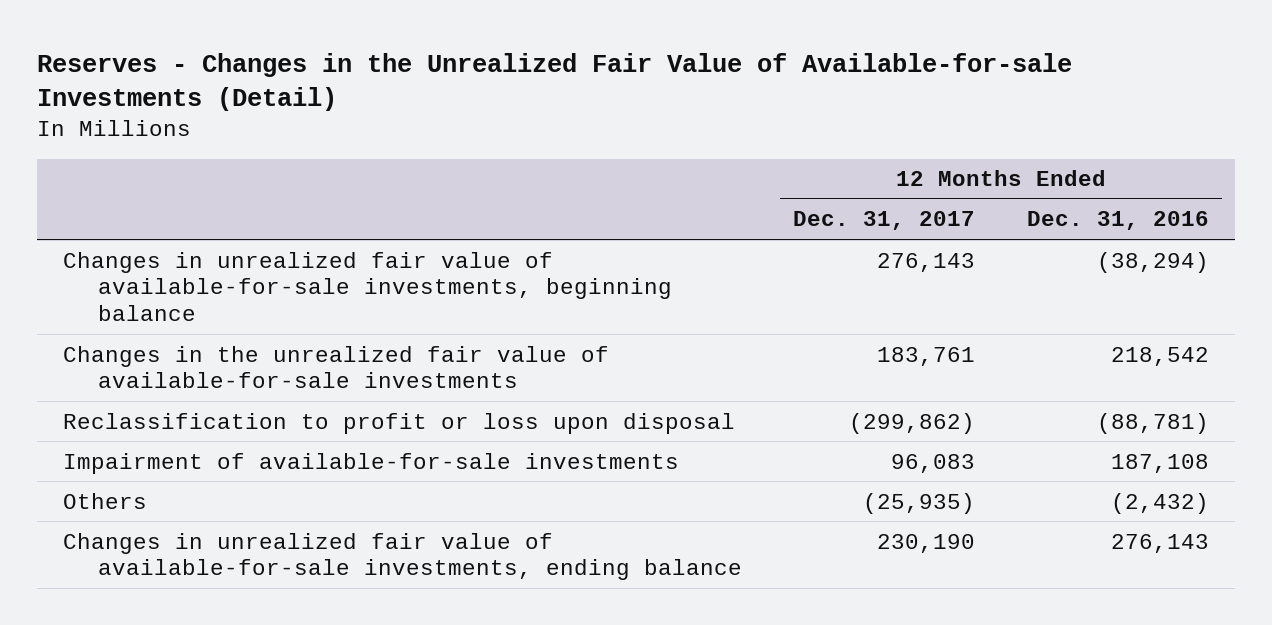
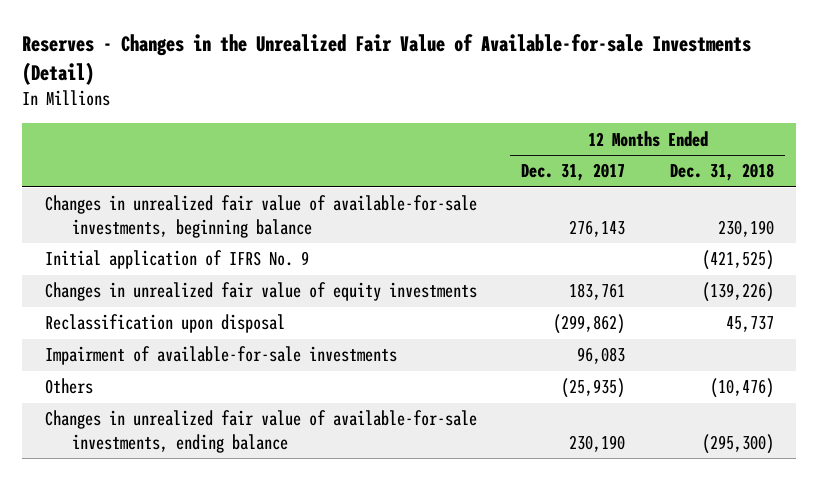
[1026,211,1209,231] Dec. 31, 2016 -> none
none -> [669,163,774,182] Dec. 31, 2018
none -> [44,250,309,270] Initial application of IFRS No. 9
[62,345,609,389] Changes in the unrealized fair value of available-for-sale investments -> [44,282,477,302] Changes in unrealized fair value of equity investments
[62,412,735,434] Reclassification to profit or loss upon disposal -> [44,314,285,334] Reclassification upon disposal

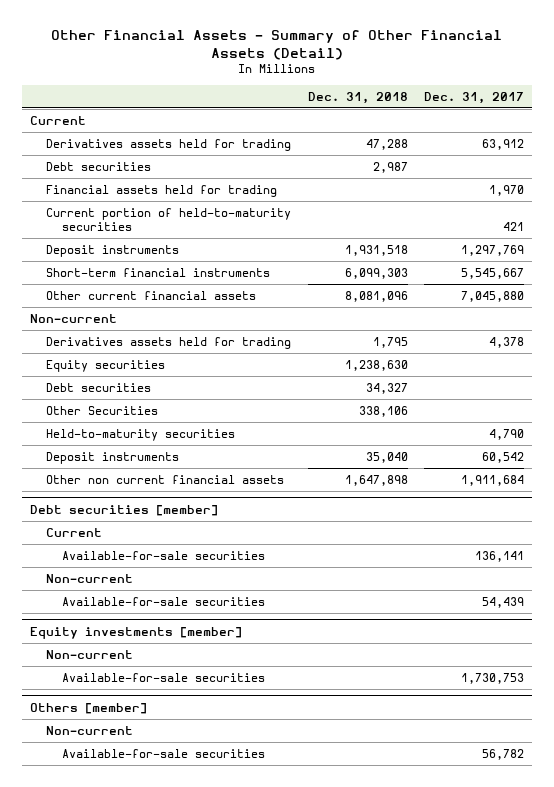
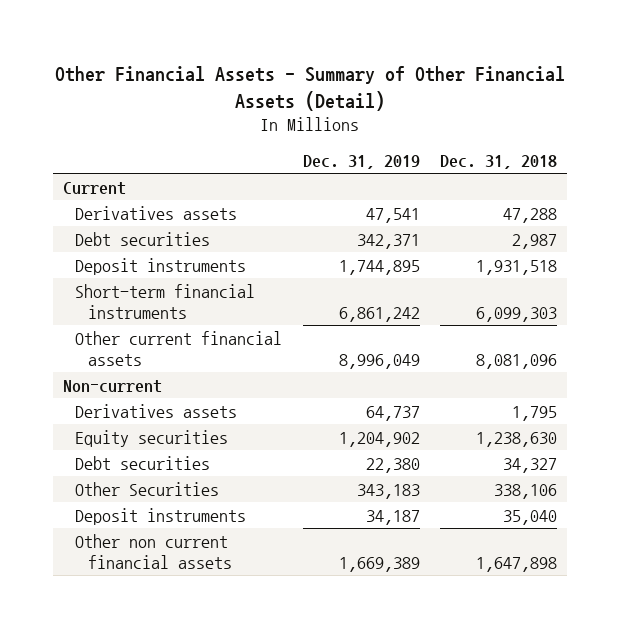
[424,91,525,104] Dec. 31, 2017 -> none
none -> [302,155,420,170] Dec. 31, 2019
[46,138,292,151] Derivatives assets held for trading -> [75,205,238,220] Derivatives assets
[46,184,278,197] Financial assets held for trading -> none
[46,207,292,231] Current portion of held-to-maturity securities -> none
[46,336,292,349] Derivatives assets held for trading -> [75,403,238,418] Derivatives assets
[46,428,236,441] Held-to-maturity securities -> none
[30,504,219,516] Debt securities [member] -> none
[46,527,103,537] Current -> none
[61,550,265,560] Available-for-sale securities -> none
[46,573,134,583] Non-current -> none
[61,596,265,606] Available-for-sale securities -> none
[30,626,243,639] Equity investments [member] -> none
[46,649,134,659] Non-current -> none
[61,672,265,682] Available-for-sale securities -> none
[30,702,148,714] Others [member] -> none
[46,725,134,735] Non-current -> none
[61,748,265,758] Available-for-sale securities -> none

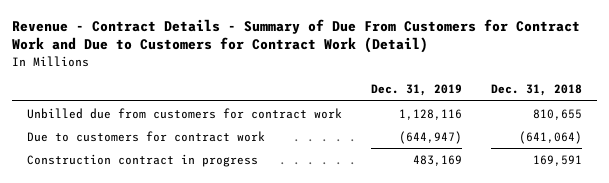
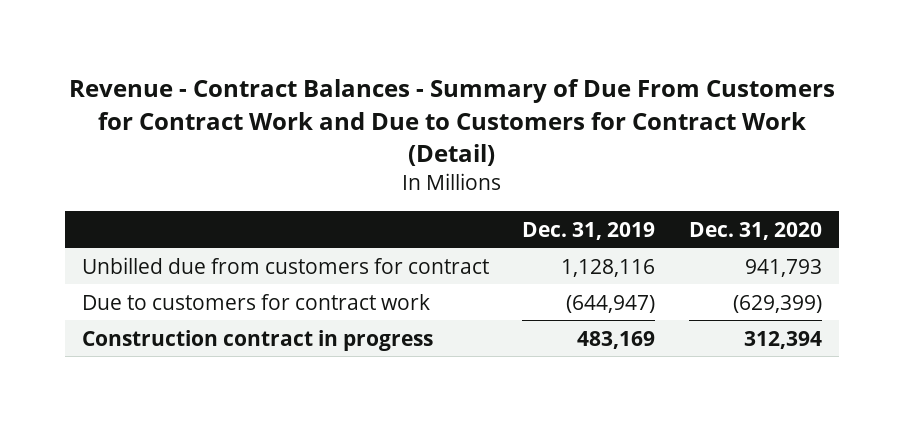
[11,18,580,54] Revenue - Contract Details - Summary of Due From Customers for Contract Work and Due to Customers for Contract Work (Detail) -> [68,79,835,167] Revenue - Contract Balances - Summary of Due From Customers for Contract Work and Due to Customers for Contract Work (Detail)
[491,84,583,97] Dec. 31, 2018 -> none
none -> [688,221,822,240] Dec. 31, 2020
[26,107,342,119] Unbilled due from customers for contract work -> [81,256,489,274] Unbilled due from customers for contract

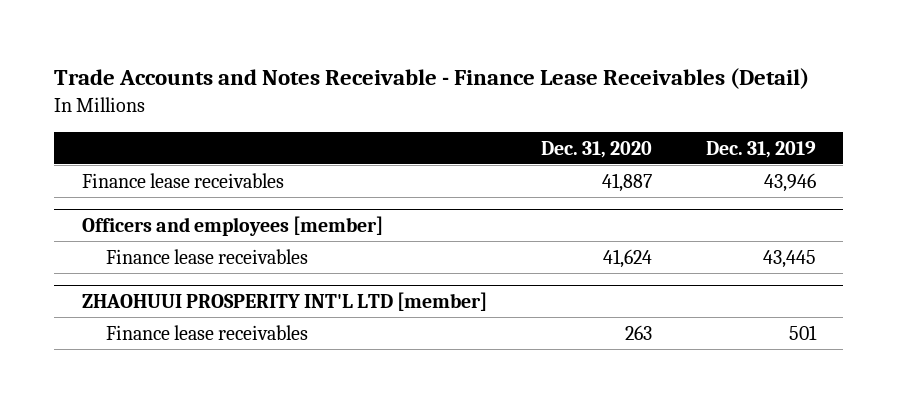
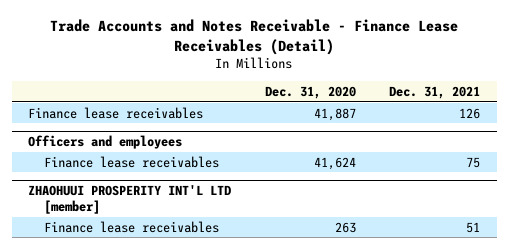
[705,140,816,158] Dec. 31, 2019 -> none
none -> [389,85,481,99] Dec. 31, 2021
[81,216,383,237] Officers and employees [member] -> [28,134,183,149] Officers and employees

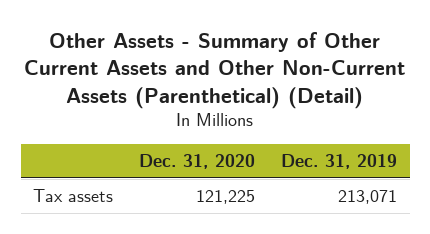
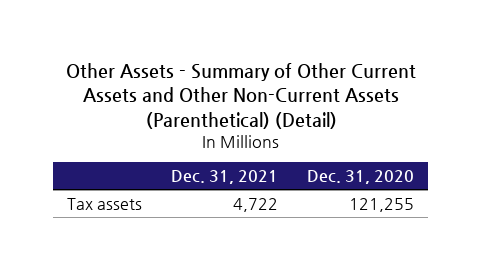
[280,154,397,170] Dec. 31, 2019 -> none
none -> [171,170,279,185] Dec. 31, 2021
[196,190,256,205] 121,225 -> [348,197,414,212] 121,255

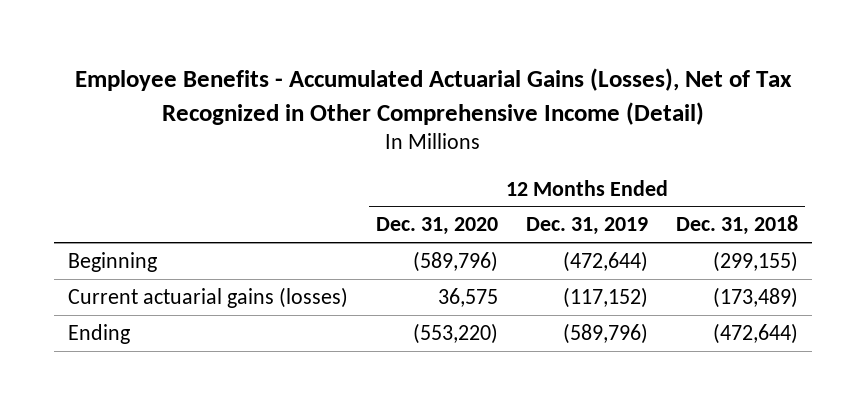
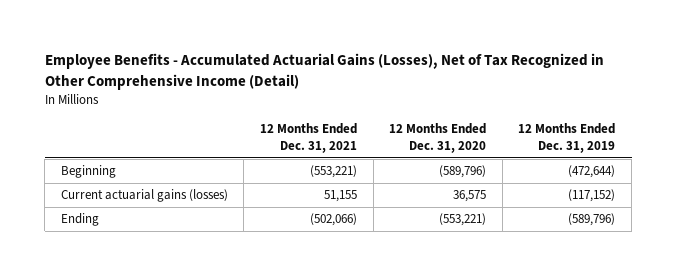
[676,215,799,236] Dec. 31, 2018 -> none
none -> [259,123,357,154] 12 Months Ended Dec. 31, 2021
[413,322,499,344] (553,220) -> [439,213,487,227] (553,221)

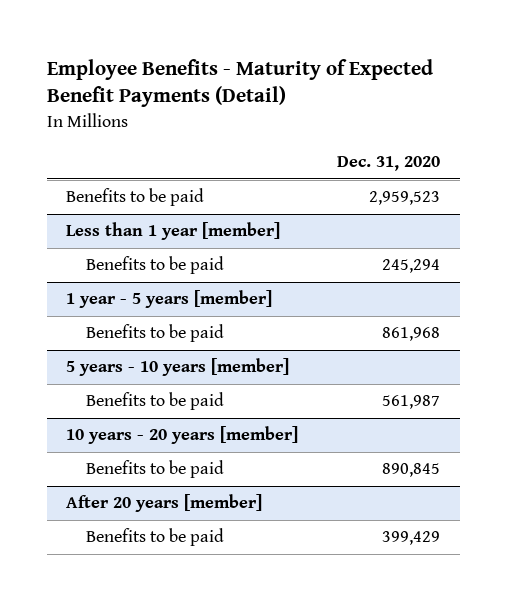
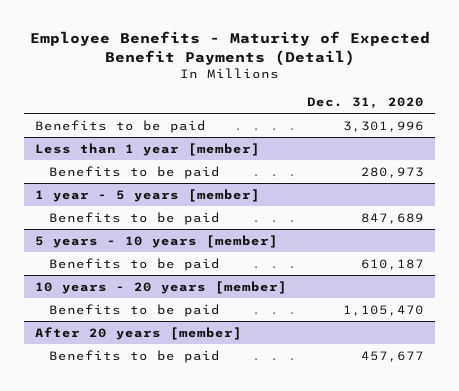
[369,191,441,206] 2,959,523 -> [343,120,425,132] 3,301,996
[382,259,441,274] 245,294 -> [361,166,425,178] 280,973
[382,327,441,342] 861,968 -> [361,212,425,224] 847,689
[382,395,441,410] 561,987 -> [361,258,425,270] 610,187
[382,463,441,478] 890,845 -> [343,304,425,316] 1,105,470
[382,531,441,546] 399,429 -> [361,350,425,362] 457,677

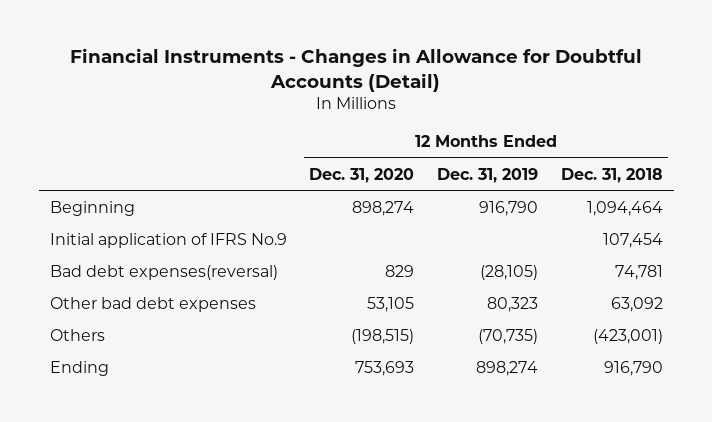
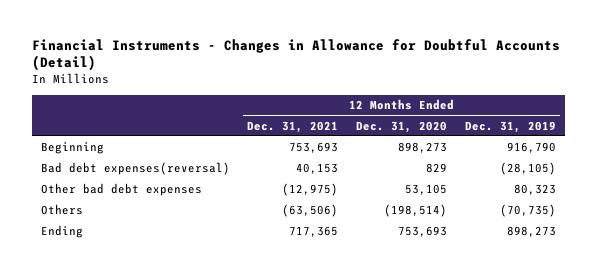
[560,167,663,183] Dec. 31, 2018 -> none
none -> [247,120,339,133] Dec. 31, 2021
[49,232,287,248] Initial application of IFRS No.9 -> none
[352,200,415,216] 898,274 -> [398,142,448,154] 898,273
[351,328,415,344] (198,515) -> [384,204,448,218] (198,514)
[475,360,538,376] 898,274 -> [506,226,556,238] 898,273

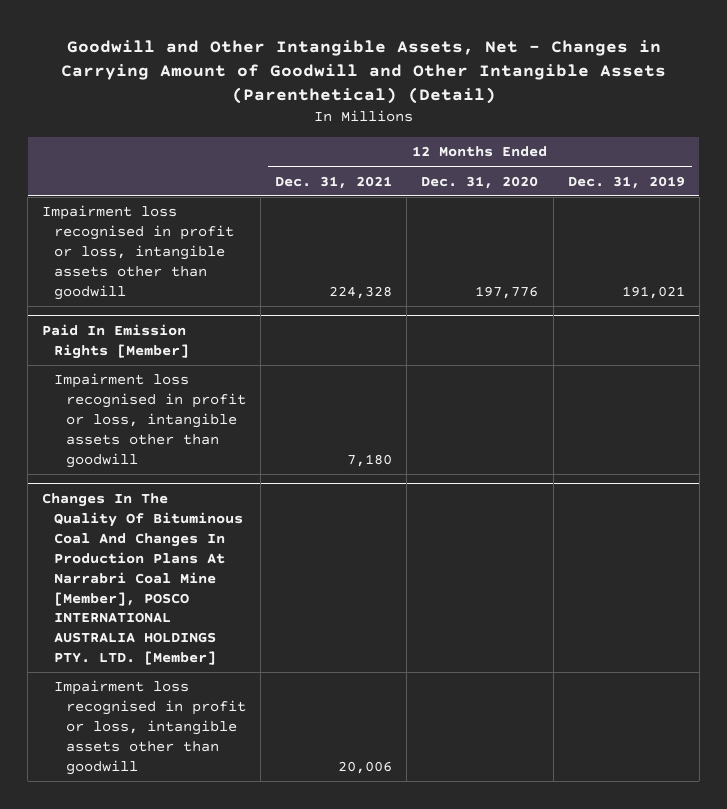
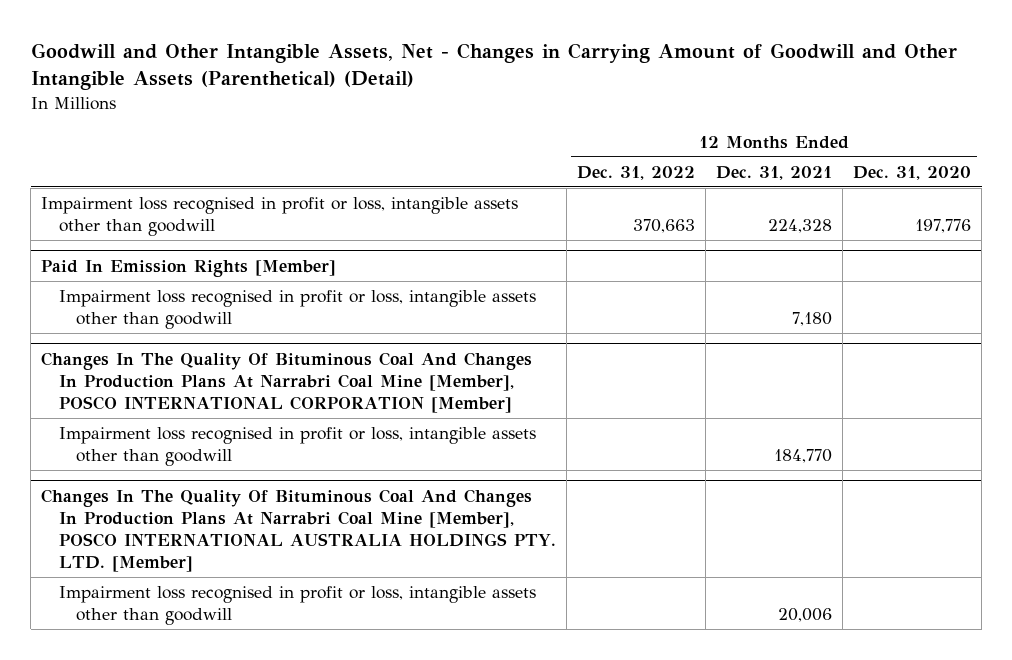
[567,175,685,189] Dec. 31, 2019 -> none
none -> [576,165,695,180] Dec. 31, 2022
none -> [41,352,533,414] Changes In The Quality Of Bituminous Coal And Changes In Production Plans At Narrabri Coal Mine [Member], POSCO INTERNATIONAL CORPORATION [Member]
none -> [58,427,536,467] Impairment loss recognised in profit or loss, intangible assets other than goodwill

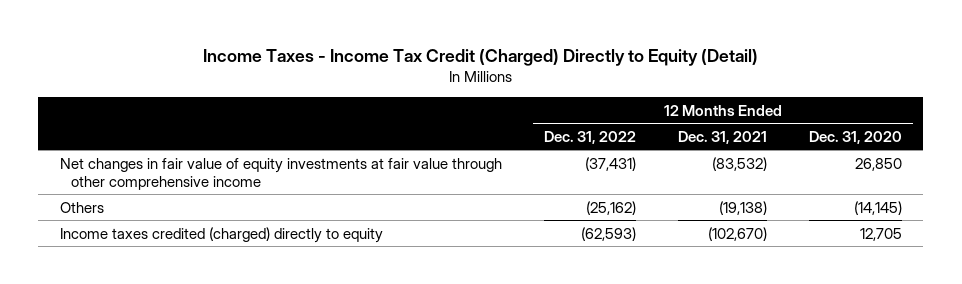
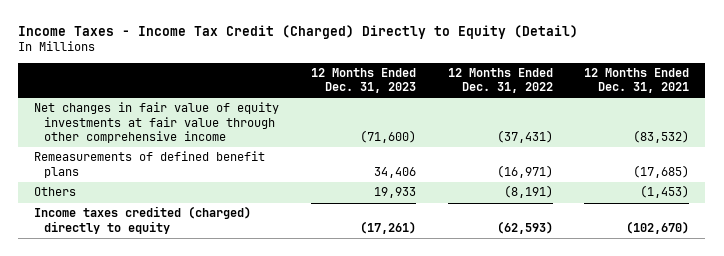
[809,130,903,144] Dec. 31, 2020 -> none
none -> [310,67,416,94] 12 Months Ended Dec. 31, 2023
none -> [34,151,266,178] Remeasurements of defined benefit plans
[585,200,636,215] (25,162) -> [503,185,553,199] (8,191)
[719,200,768,215] (19,138) -> [640,185,690,199] (1,453)

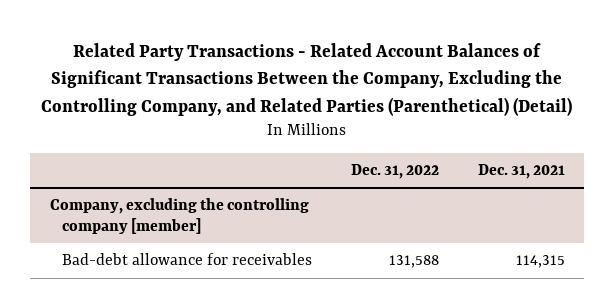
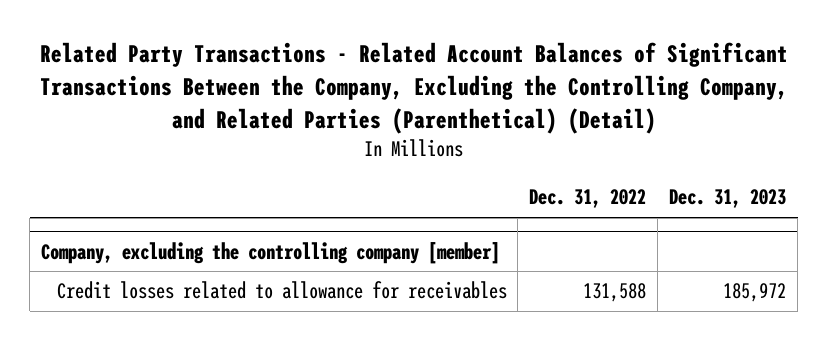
[477,163,565,179] Dec. 31, 2021 -> none
none -> [669,189,787,209] Dec. 31, 2023
[62,253,313,266] Bad-debt allowance for receivables -> [56,281,507,300] Credit losses related to allowance for receivables

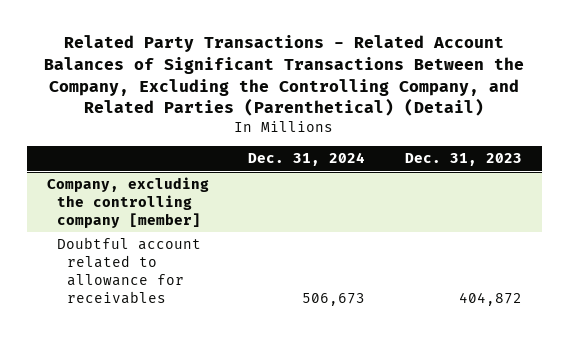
[529,189,647,209] Dec. 31, 2022 -> none
none -> [248,152,366,167] Dec. 31, 2024
[56,281,507,300] Credit losses related to allowance for receivables -> [56,237,201,304] Doubtful account related to allowance for receivables
[723,283,787,303] 185,972 -> [458,291,522,306] 404,872

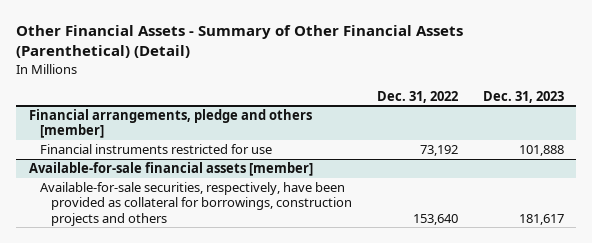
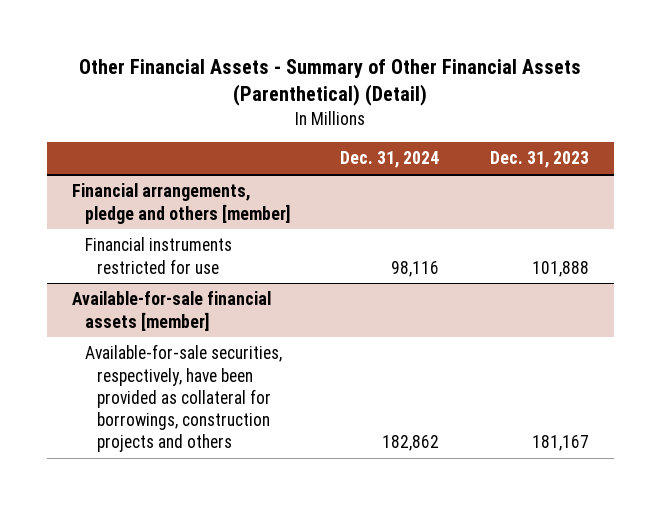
[376,90,458,103] Dec. 31, 2022 -> none
none -> [340,151,440,169] Dec. 31, 2024
[518,213,564,225] 181,617 -> [531,435,589,452] 181,167

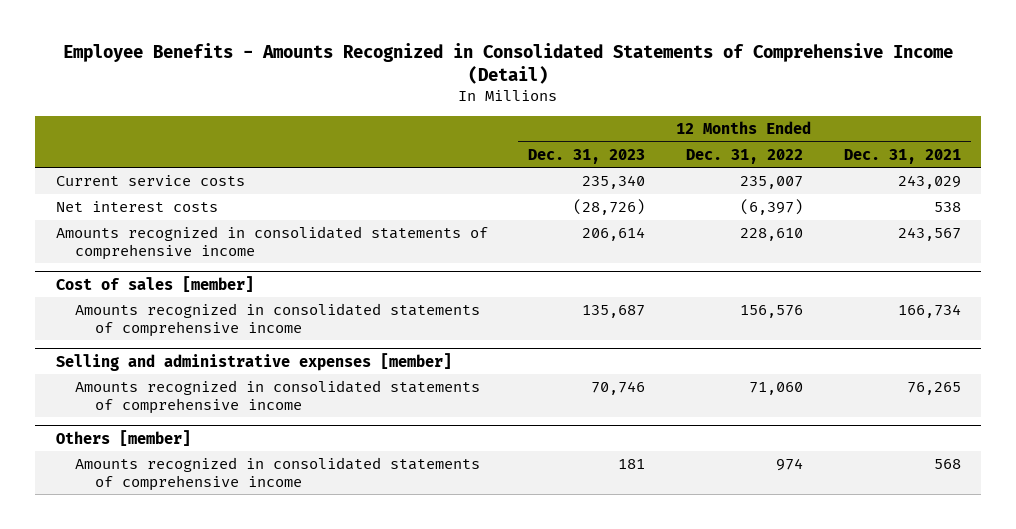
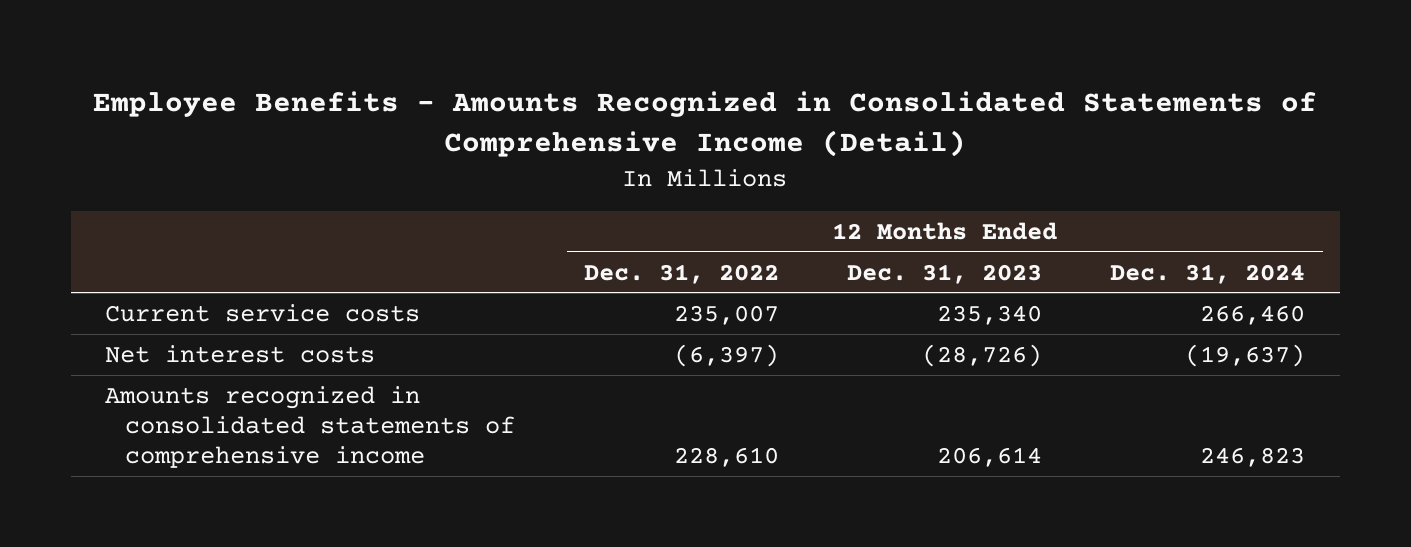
[843,148,961,164] Dec. 31, 2021 -> none
none -> [1110,263,1306,284] Dec. 31, 2024
[55,275,254,292] Cost of sales [member] -> none
[75,302,481,337] Amounts recognized in consolidated statements of comprehensive income -> none
[55,352,452,371] Selling and administrative expenses [member] -> none
[75,379,481,414] Amounts recognized in consolidated statements of comprehensive income -> none
[55,429,191,446] Others [member] -> none
[75,456,481,491] Amounts recognized in consolidated statements of comprehensive income -> none

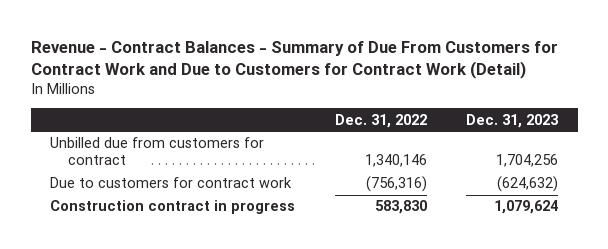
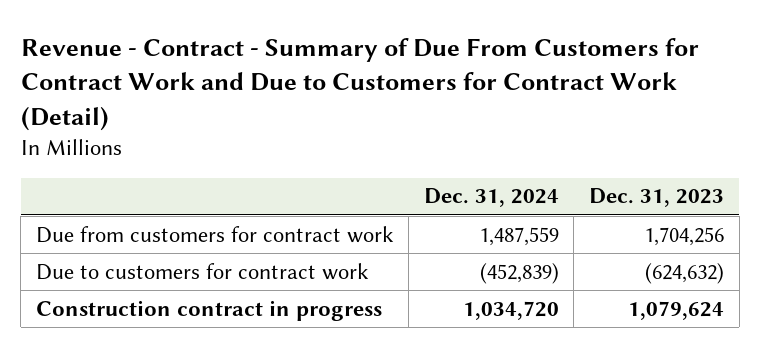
[30,40,558,79] Revenue - Contract Balances - Summary of Due From Customers for Contract Work and Due to Customers for Contract Work (Detail) -> [20,37,699,132] Revenue - Contract - Summary of Due From Customers for Contract Work and Due to Customers for Contract Work (Detail)
[334,113,427,128] Dec. 31, 2022 -> none
none -> [423,188,559,208] Dec. 31, 2024
[50,137,265,166] Unbilled due from customers for contract -> [36,225,395,243] Due from customers for contract work

